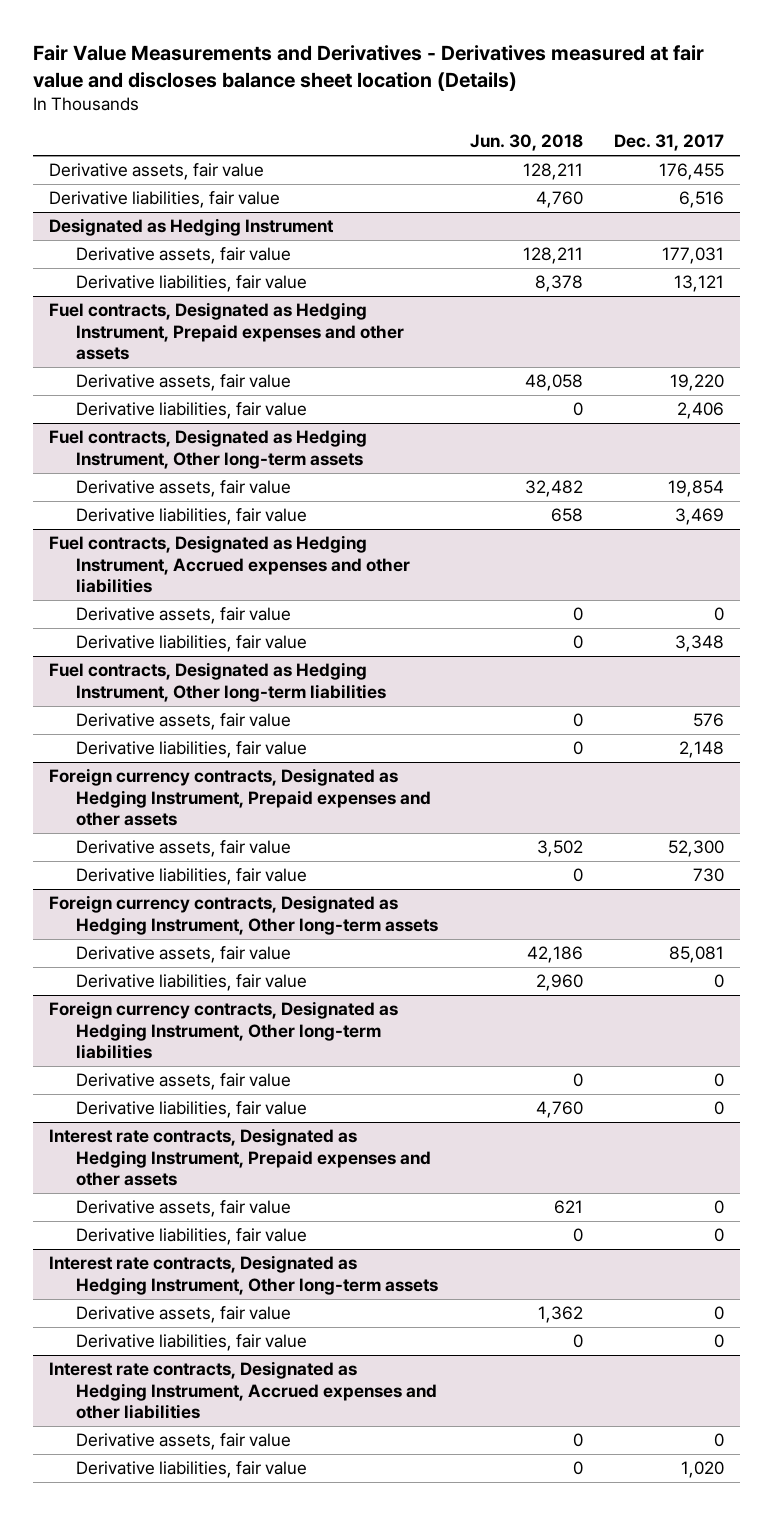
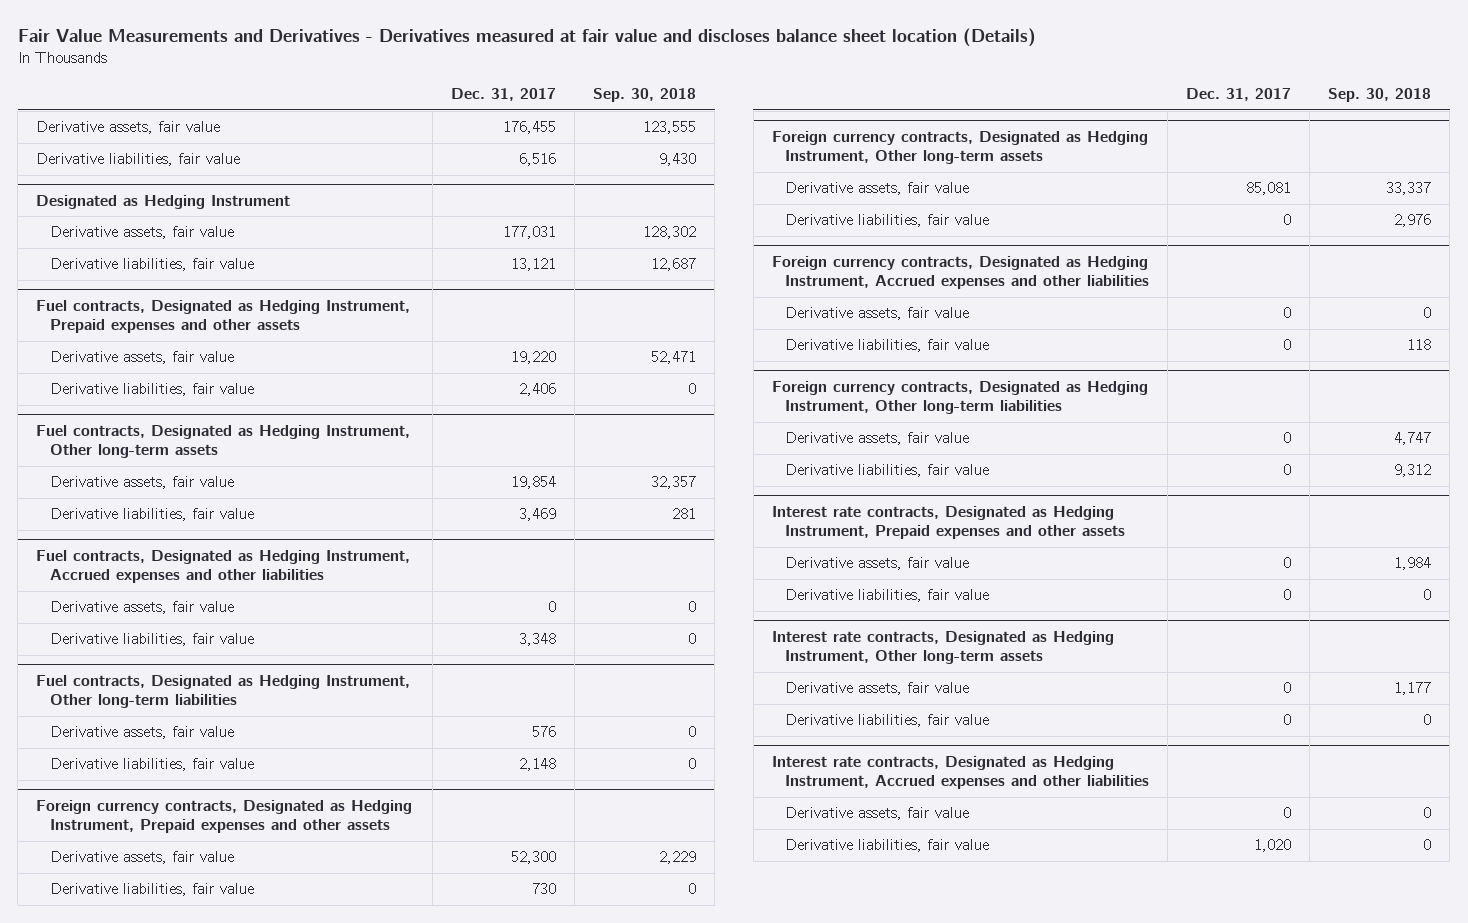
[469,134,583,152] Jun. 30, 2018 -> none
none -> [593,88,697,103] Sep. 30, 2018
none -> [771,255,1150,290] Foreign currency contracts, Designated as Hedging Instrument, Accrued expenses and other liabilities
none -> [785,307,970,321] Derivative assets, fair value
none -> [785,339,990,353] Derivative liabilities, fair value

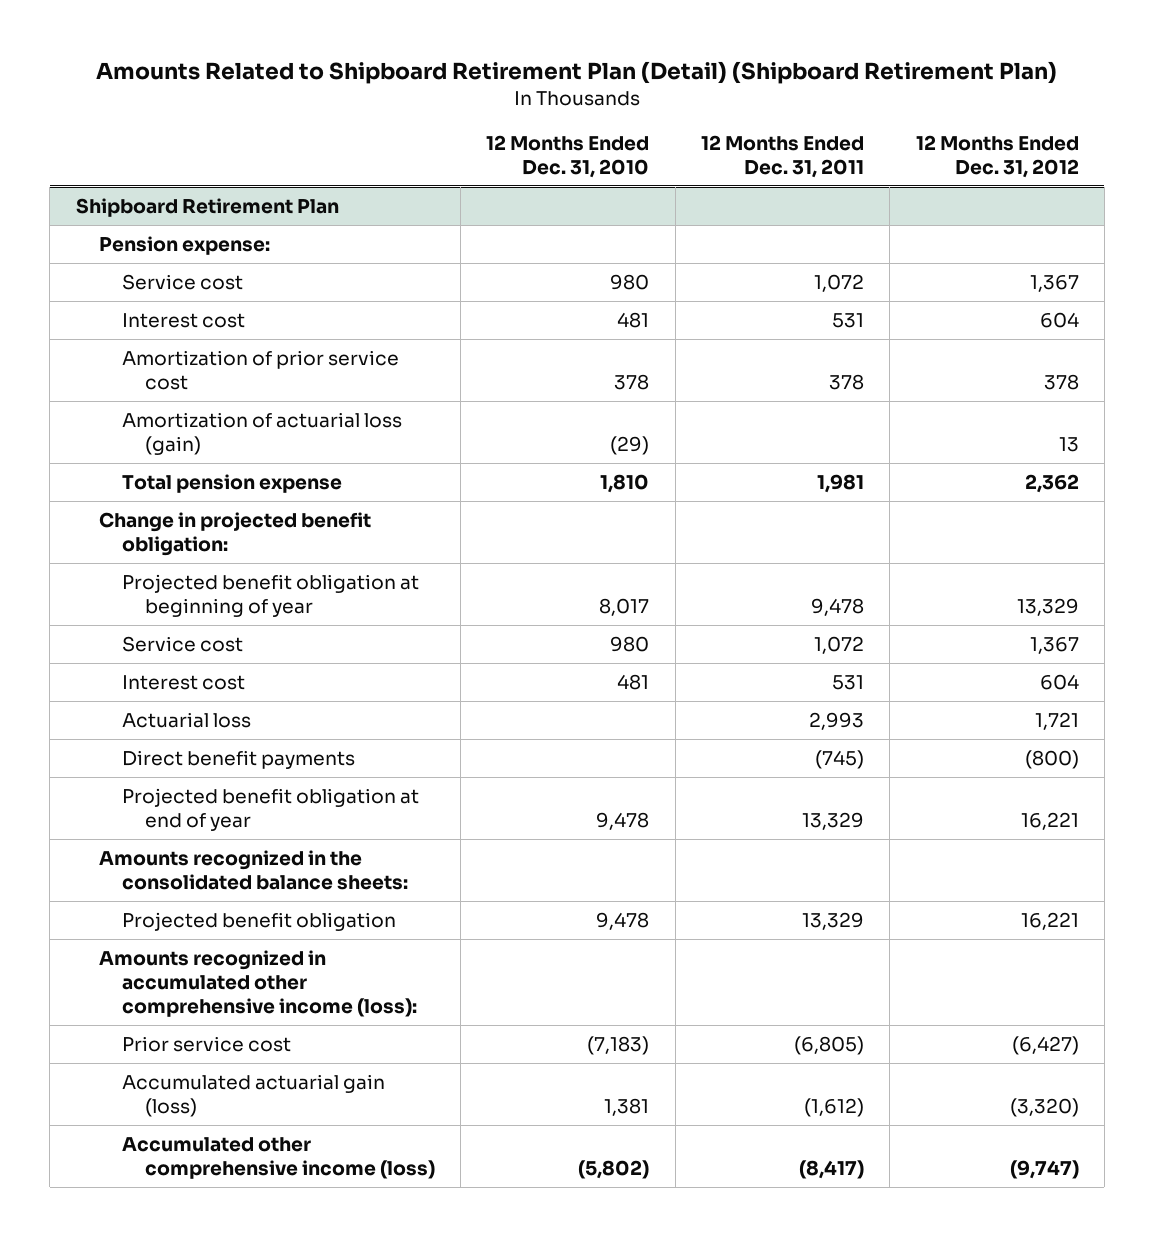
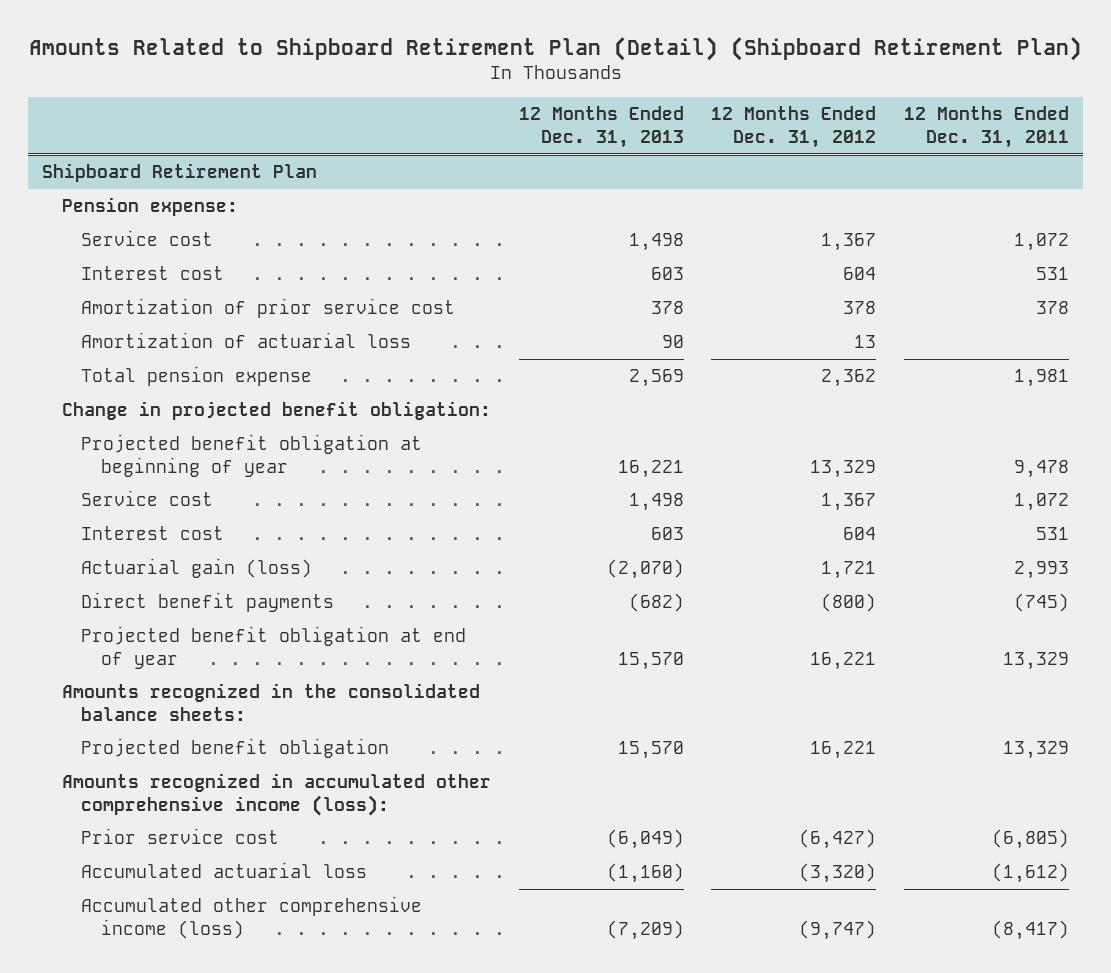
[486,134,650,178] 12 Months Ended Dec. 31, 2010 -> none
none -> [518,106,684,148] 12 Months Ended Dec. 31, 2013
[121,412,402,455] Amortization of actuarial loss (gain) -> [81,332,412,349] Amortization of actuarial loss
[121,712,251,729] Actuarial loss -> [81,558,313,579] Actuarial gain (loss)
[121,1074,385,1117] Accumulated actuarial gain (loss) -> [81,862,368,879] Accumulated actuarial loss

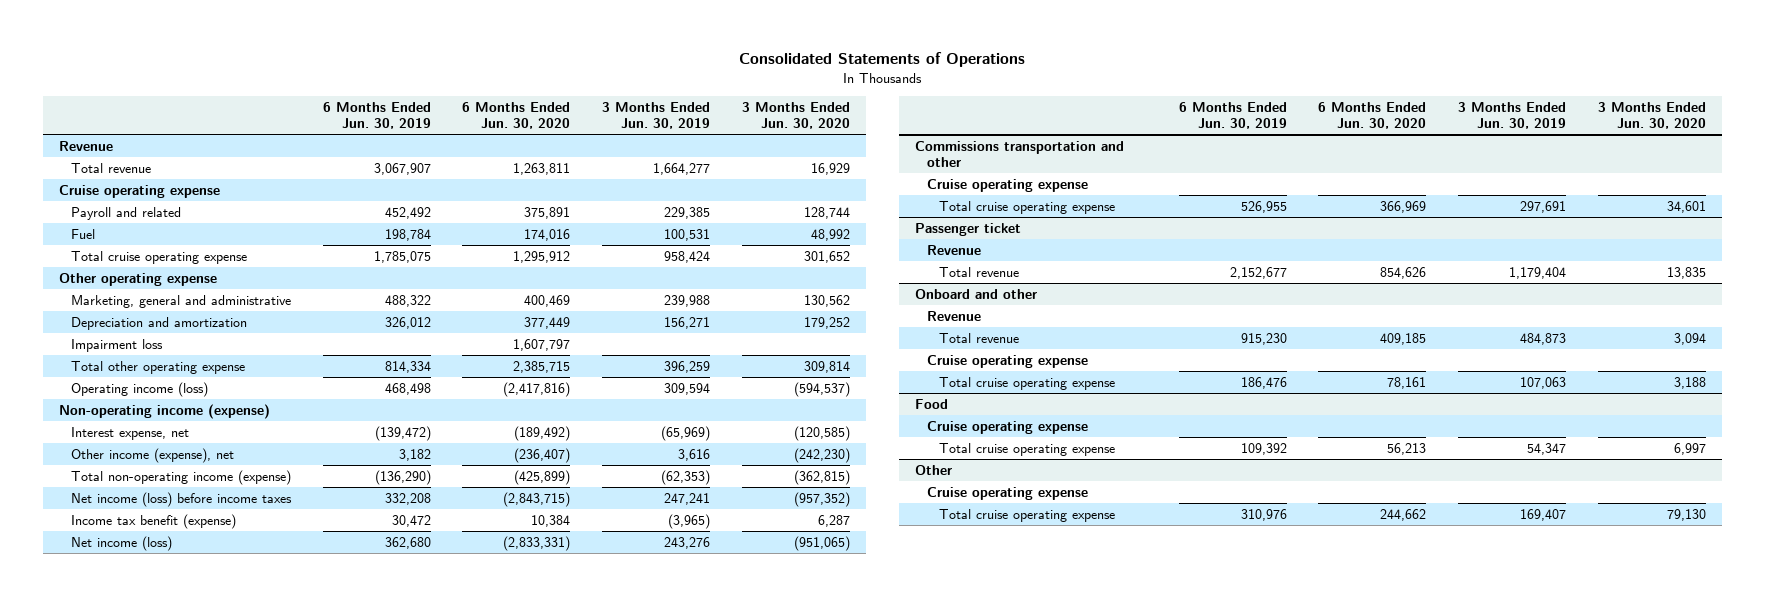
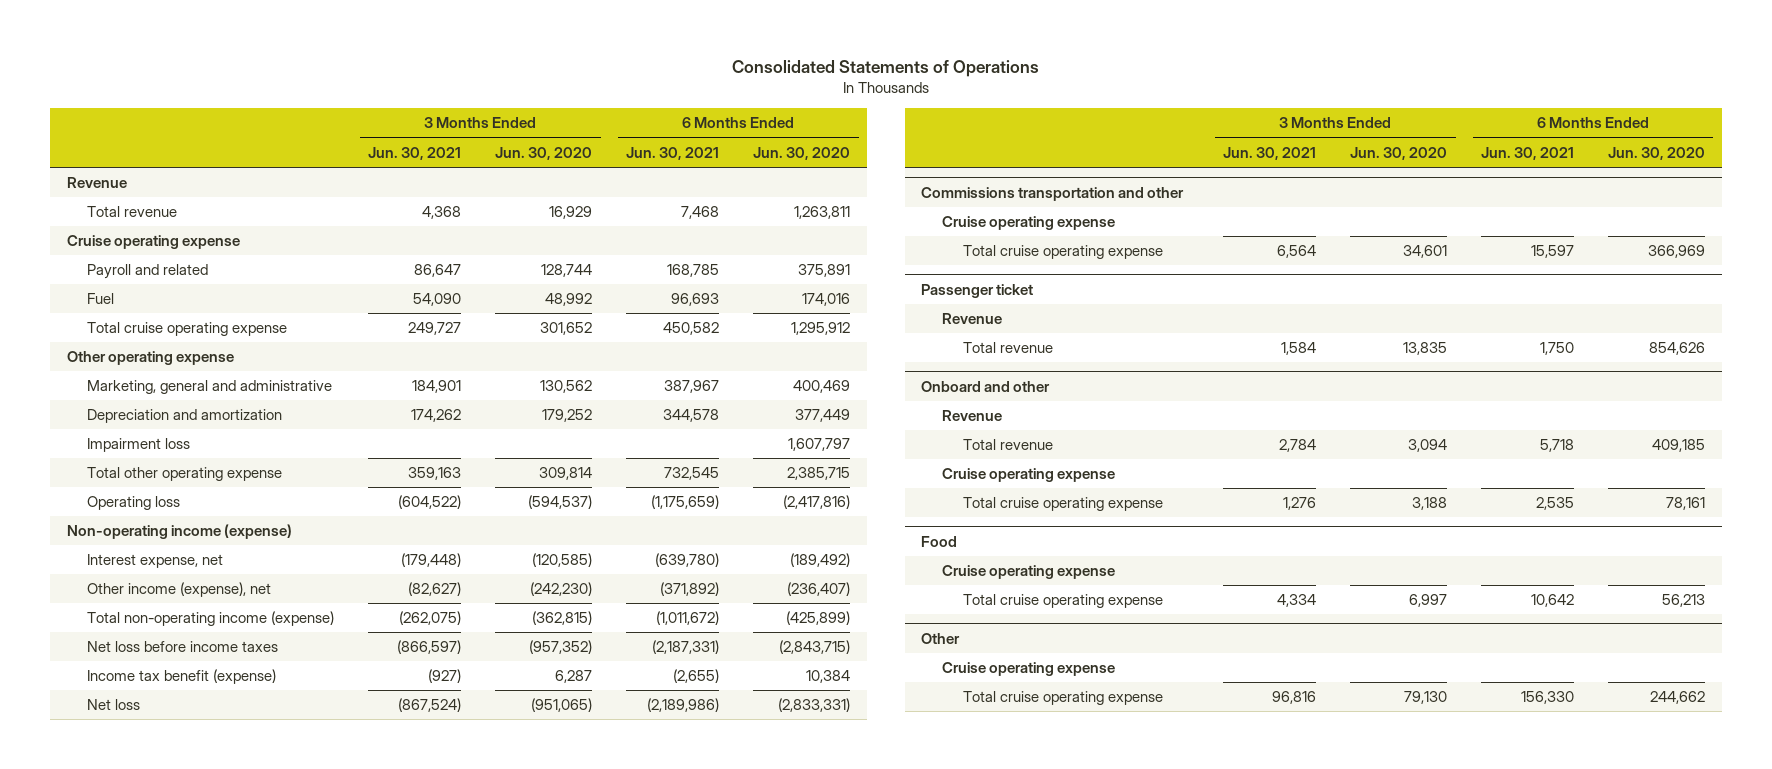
[322,101,431,130] 6 Months Ended Jun. 30, 2019 -> none
[602,101,711,130] 3 Months Ended Jun. 30, 2019 -> none
none -> [368,146,462,160] Jun. 30, 2021
none -> [626,146,720,160] Jun. 30, 2021
[71,381,209,397] Operating income (loss) -> [87,496,181,511] Operating loss
[71,491,293,507] Net income (loss) before income taxes -> [87,641,279,653] Net loss before income taxes
[71,535,173,551] Net income (loss) -> [87,699,141,711] Net loss

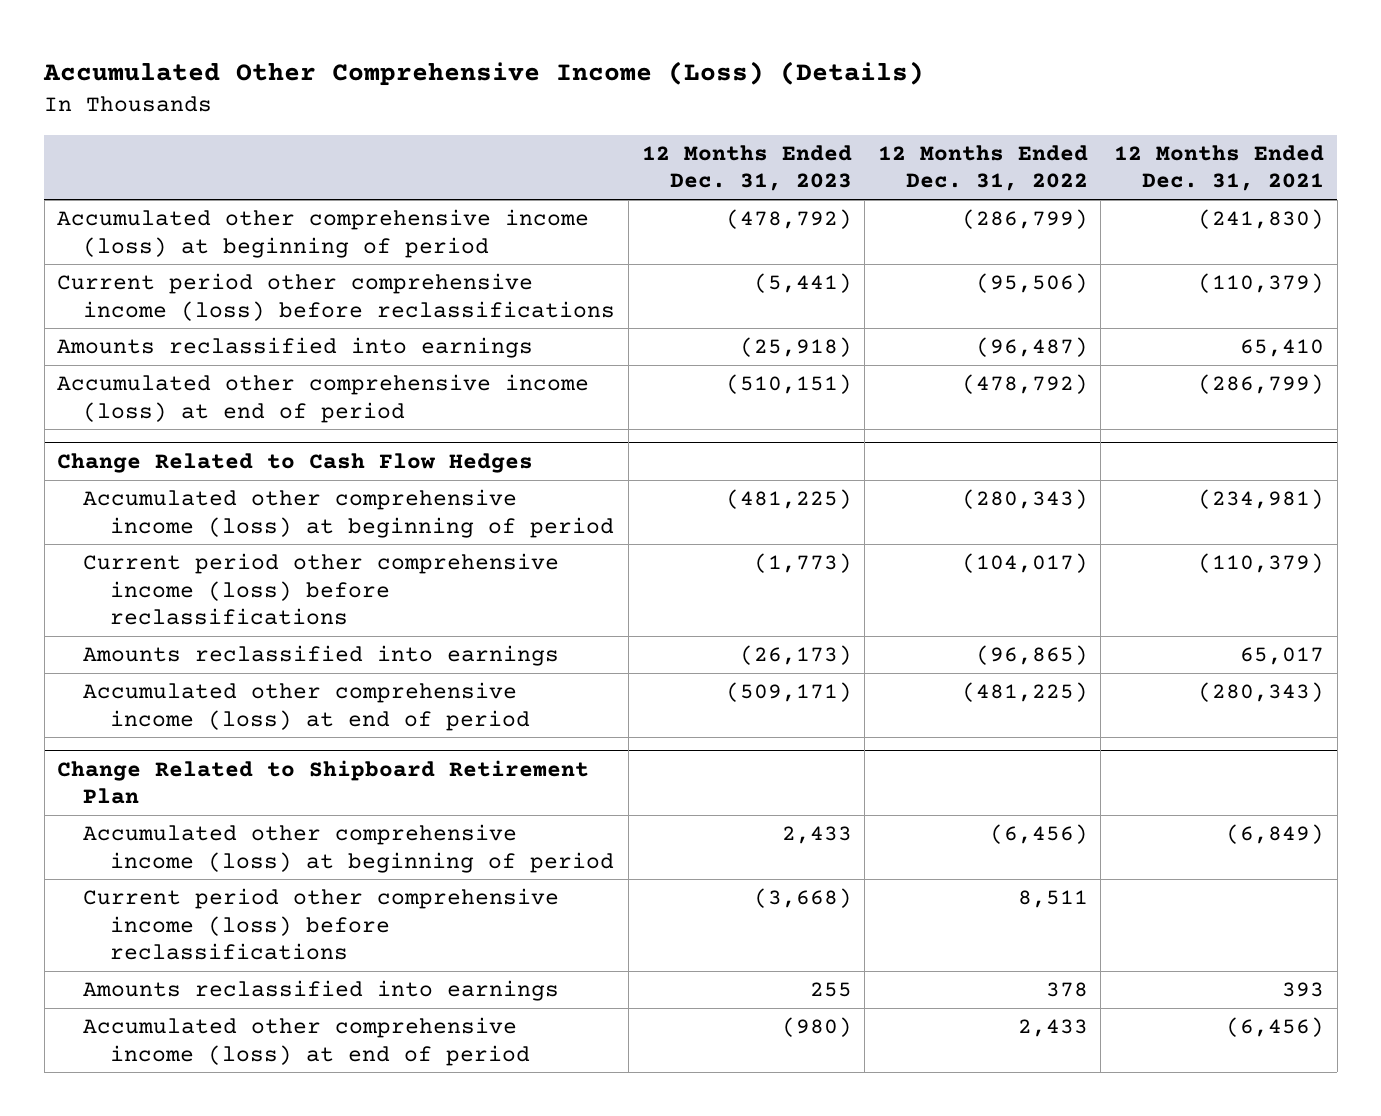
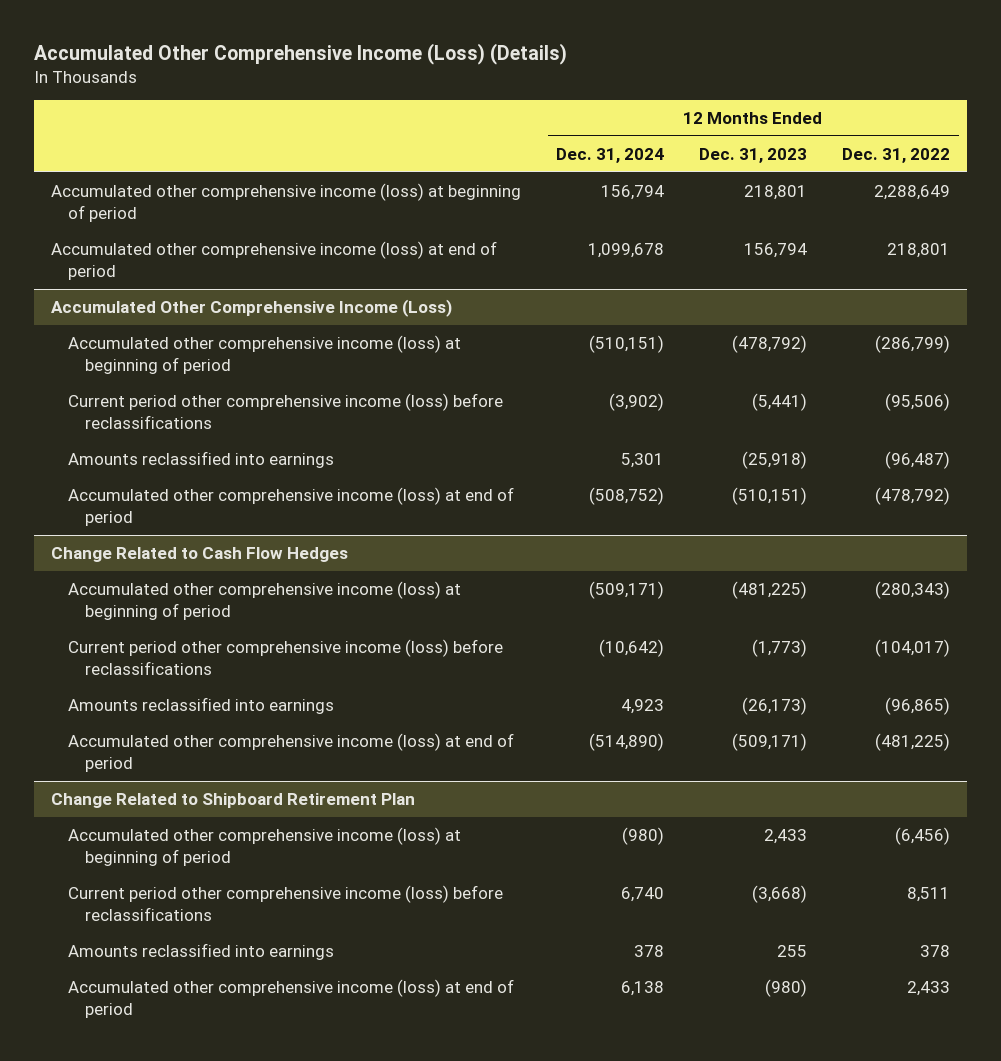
[1114,144,1325,192] 12 Months Ended Dec. 31, 2021 -> none
none -> [556,147,665,163] Dec. 31, 2024
none -> [51,182,522,222] Accumulated other comprehensive income (loss) at beginning of period
none -> [51,240,498,280] Accumulated other comprehensive income (loss) at end of period
none -> [51,298,453,317] Accumulated Other Comprehensive Income (Loss)

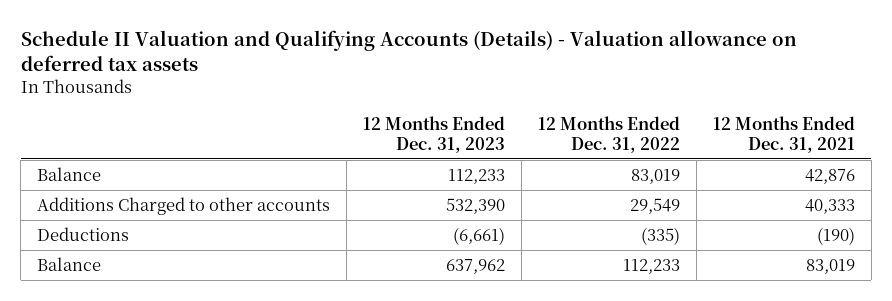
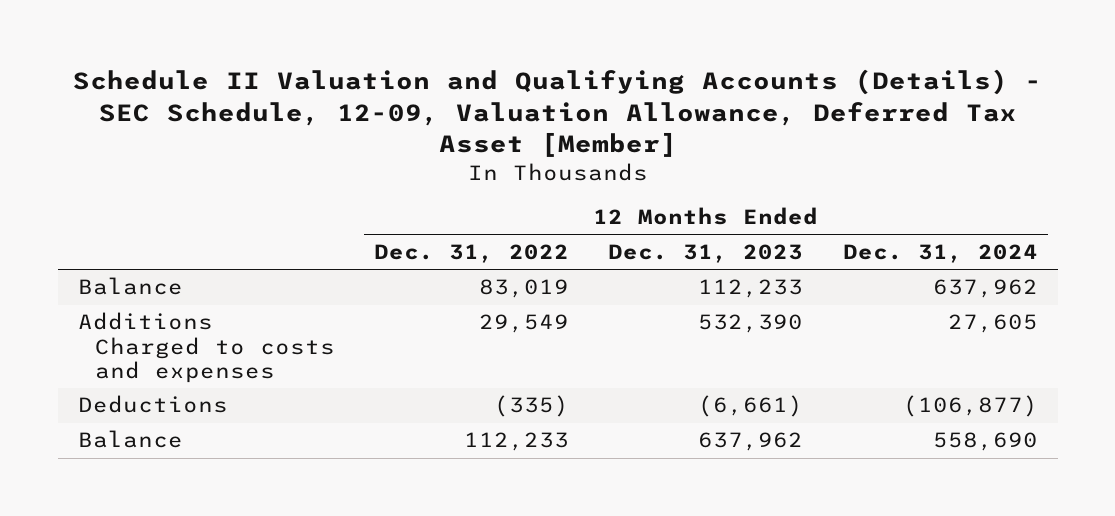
[20,29,797,72] Schedule II Valuation and Qualifying Accounts (Details) - Valuation allowance on deferred tax assets -> [72,69,1042,158] Schedule II Valuation and Qualifying Accounts (Details) - SEC Schedule, 12-09, Valuation Allowance, Deferred Tax Asset [Member]
[712,116,855,153] 12 Months Ended Dec. 31, 2021 -> none
none -> [842,244,1038,264] Dec. 31, 2024
[36,196,330,215] Additions Charged to other accounts -> [77,312,335,383] Additions Charged to costs and expenses

